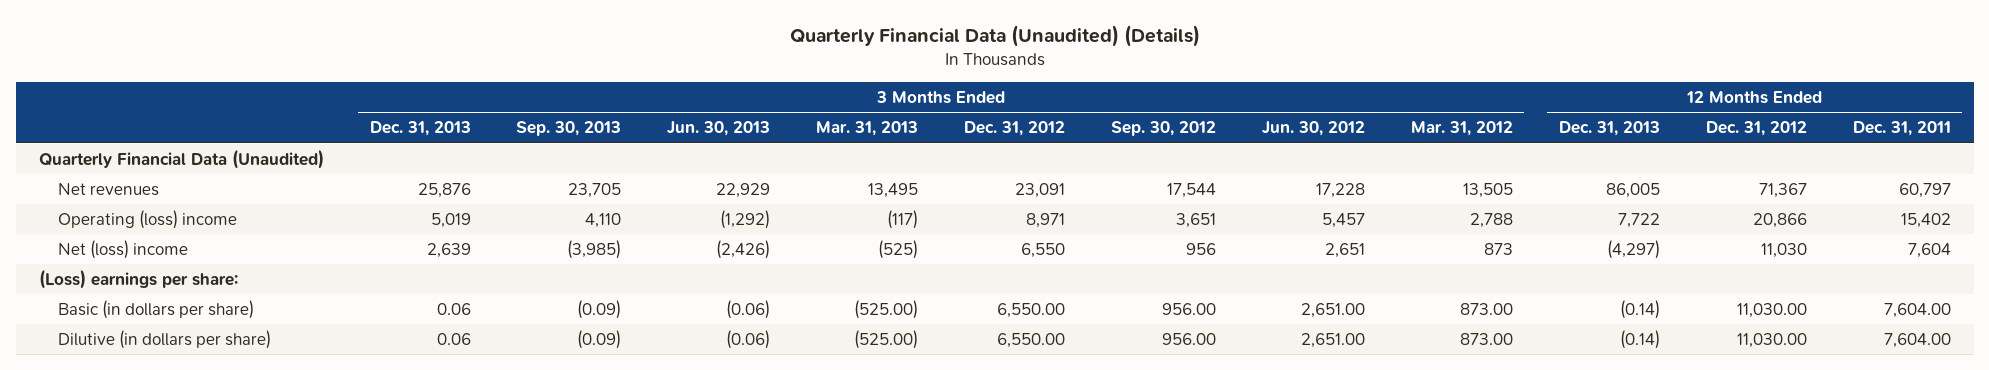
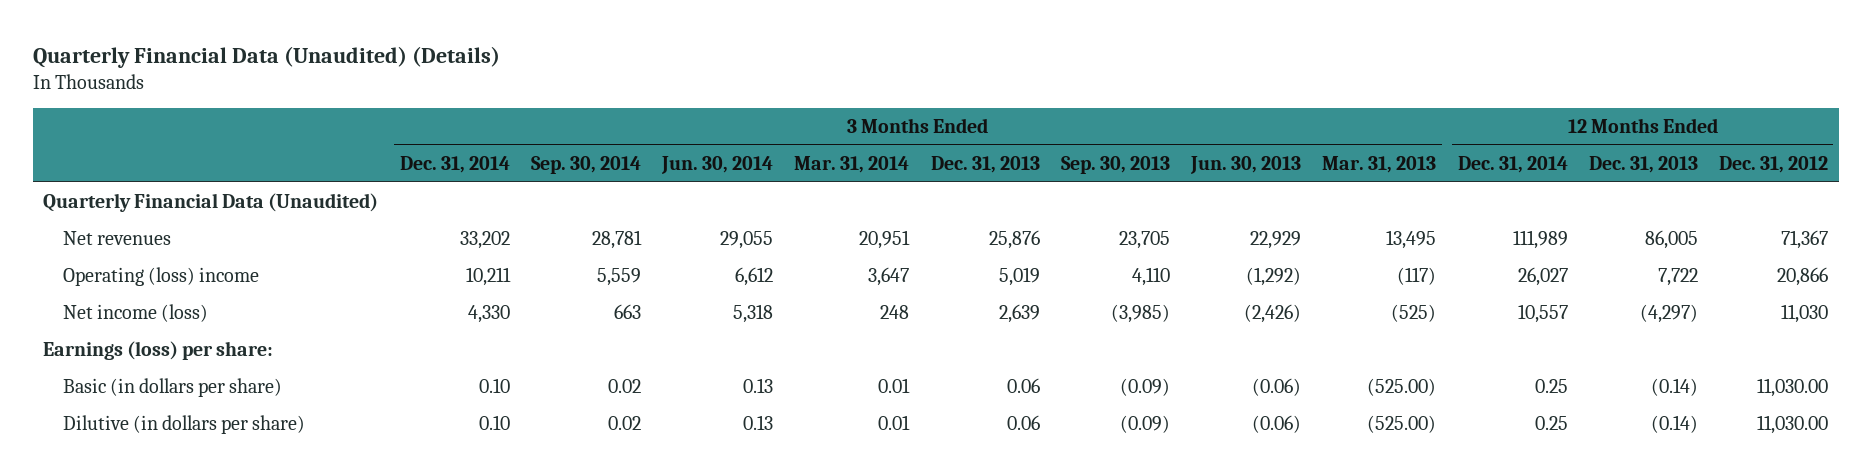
[964,121,1066,137] Dec. 31, 2012 -> none
[1111,121,1217,137] Sep. 30, 2012 -> none
[1261,121,1365,137] Jun. 30, 2012 -> none
[1410,121,1513,137] Mar. 31, 2012 -> none
[1852,121,1951,137] Dec. 31, 2011 -> none
none -> [399,155,510,173] Dec. 31, 2014
none -> [530,155,641,174] Sep. 30, 2014
none -> [661,155,774,174] Jun. 30, 2014
none -> [794,155,910,173] Mar. 31, 2014
none -> [1457,155,1568,173] Dec. 31, 2014
[57,239,188,259] Net (loss) income -> [62,303,208,322] Net income (loss)
[38,268,238,289] (Loss) earnings per share: -> [43,340,274,360] Earnings (loss) per share:

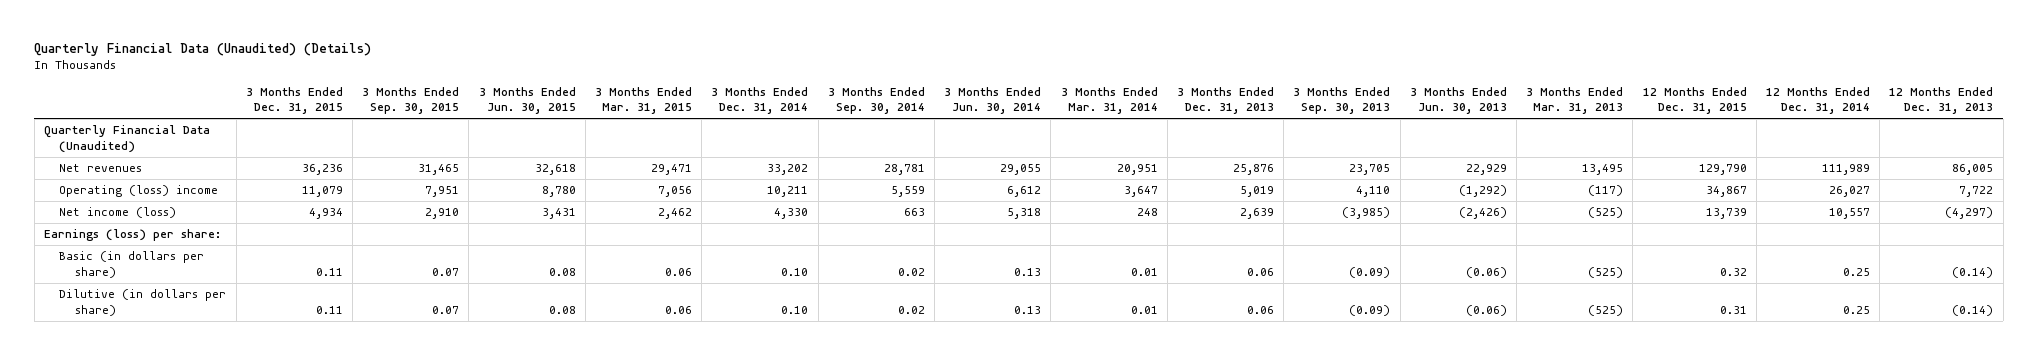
[1719,155,1829,173] Dec. 31, 2012 -> none
none -> [245,87,343,115] 3 Months Ended Dec. 31, 2015
none -> [362,87,460,115] 3 Months Ended Sep. 30, 2015
none -> [478,87,576,115] 3 Months Ended Jun. 30, 2015
none -> [595,87,693,115] 3 Months Ended Mar. 31, 2015
none -> [1642,87,1747,115] 12 Months Ended Dec. 31, 2015
[1367,377,1437,396] (525.00) -> [1588,266,1624,278] (525)
[1367,414,1437,433] (525.00) -> [1588,304,1624,316] (525)

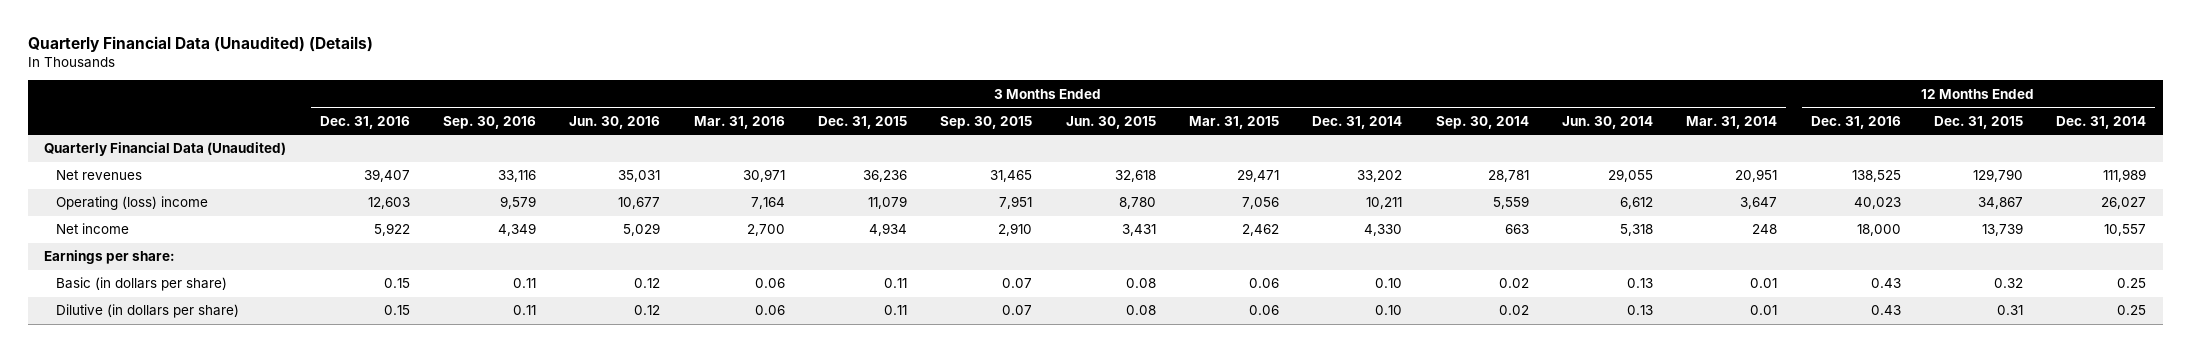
[1177,87,1275,115] 3 Months Ended Dec. 31, 2013 -> none
[1293,87,1391,115] 3 Months Ended Sep. 30, 2013 -> none
[1409,87,1507,115] 3 Months Ended Jun. 30, 2013 -> none
[1526,87,1624,115] 3 Months Ended Mar. 31, 2013 -> none
[1889,87,1994,115] 12 Months Ended Dec. 31, 2013 -> none
none -> [319,115,410,129] Dec. 31, 2016
none -> [442,115,536,129] Sep. 30, 2016
none -> [569,115,661,129] Jun. 30, 2016
none -> [693,115,785,129] Mar. 31, 2016
none -> [1810,115,1901,129] Dec. 31, 2016
[59,207,177,219] Net income (loss) -> [55,223,129,235] Net income
[43,229,221,242] Earnings (loss) per share: -> [44,250,176,265] Earnings per share:

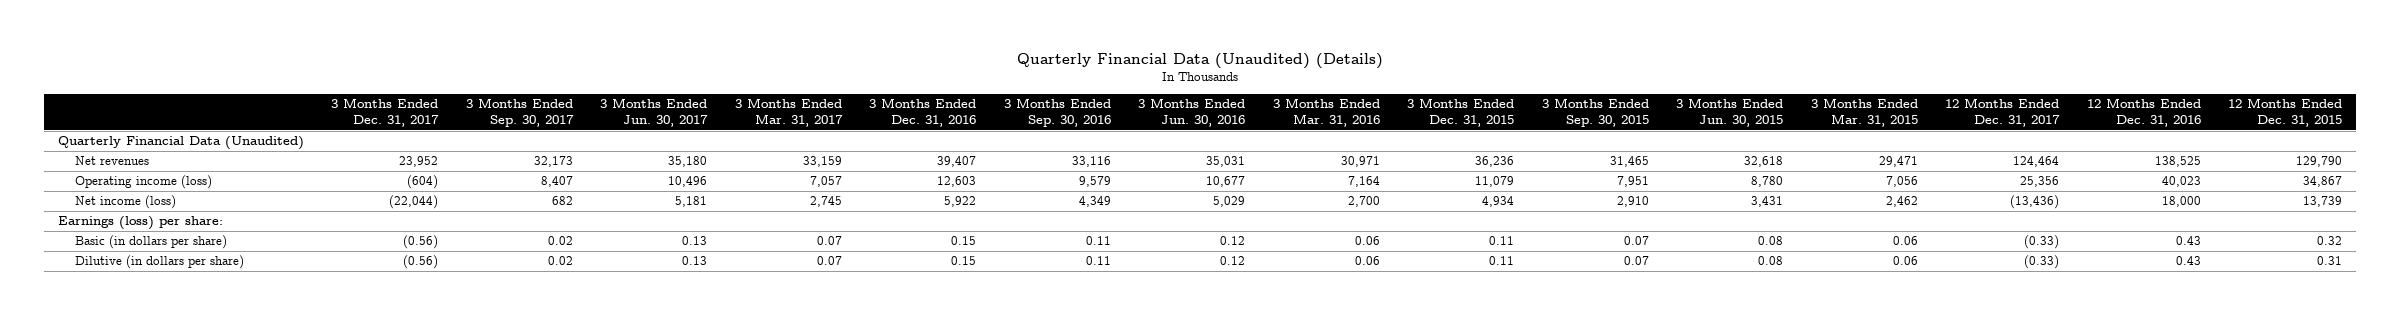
[1312,115,1403,129] Dec. 31, 2014 -> none
[1435,115,1529,129] Sep. 30, 2014 -> none
[1561,115,1653,129] Jun. 30, 2014 -> none
[1686,115,1778,129] Mar. 31, 2014 -> none
[2056,115,2147,129] Dec. 31, 2014 -> none
none -> [331,98,440,128] 3 Months Ended Dec. 31, 2017
none -> [465,98,574,128] 3 Months Ended Sep. 30, 2017
none -> [600,98,709,128] 3 Months Ended Jun. 30, 2017
none -> [734,98,843,128] 3 Months Ended Mar. 31, 2017
none -> [1945,98,2061,128] 12 Months Ended Dec. 31, 2017
[55,196,208,211] Operating (loss) income -> [75,175,213,190] Operating income (loss)
[55,223,129,235] Net income -> [75,195,177,210] Net income (loss)
[44,250,176,265] Earnings per share: -> [57,216,223,231] Earnings (loss) per share:

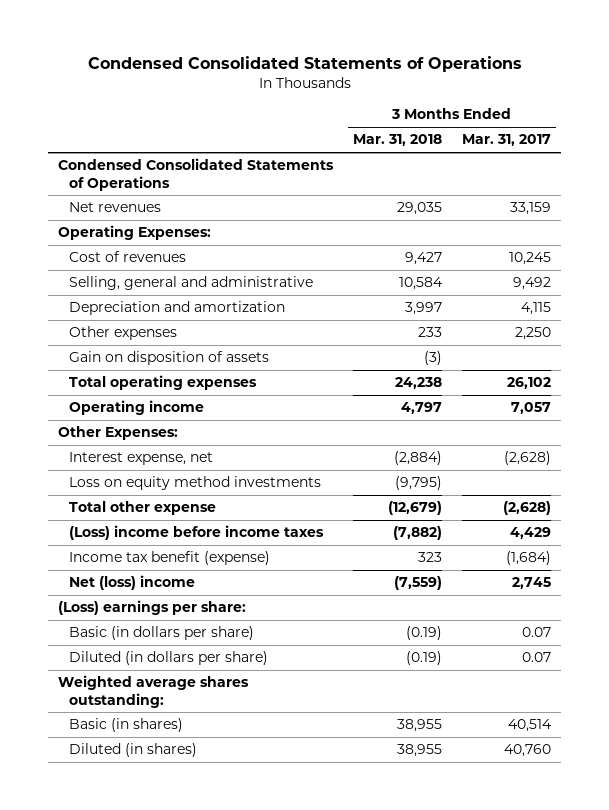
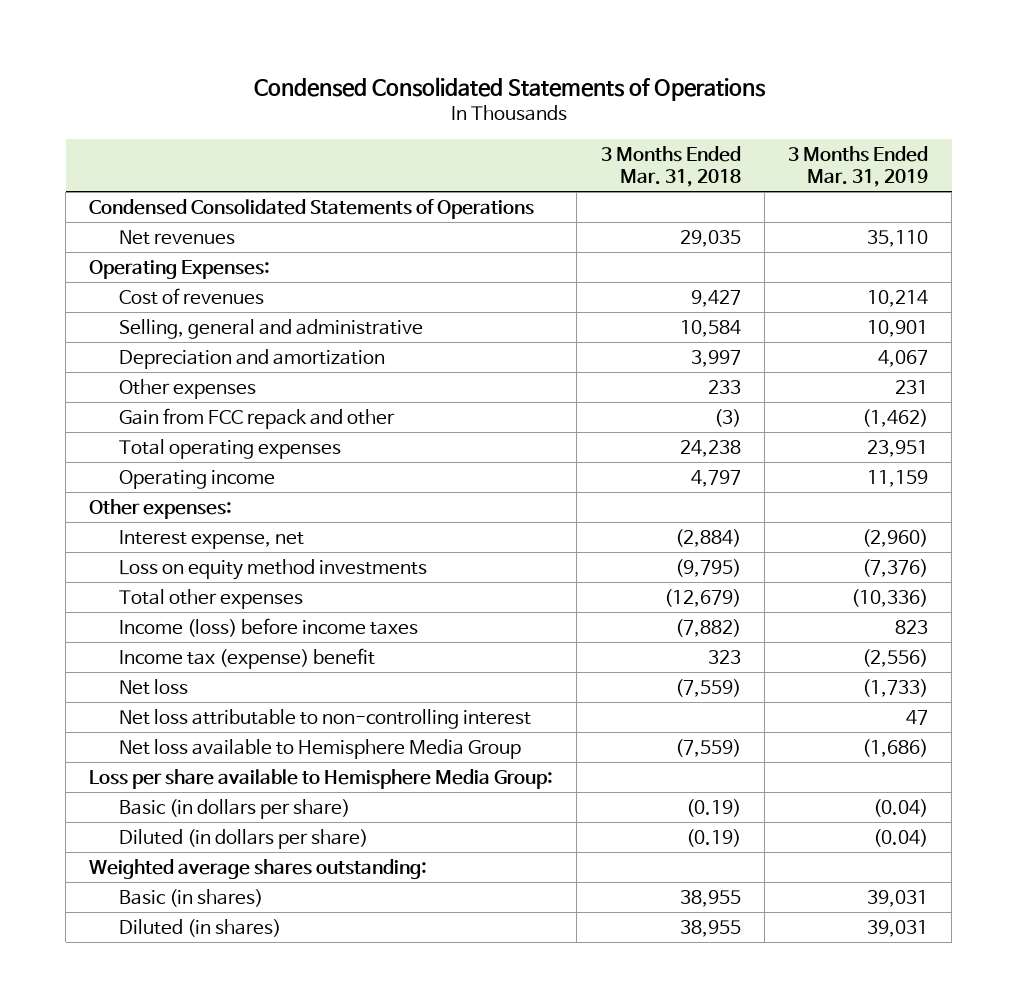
[462,134,552,147] Mar. 31, 2017 -> none
none -> [787,145,928,187] 3 Months Ended Mar. 31, 2019
[68,351,269,366] Gain on disposition of assets -> none
none -> [119,407,396,429] Gain from FCC repack and other
[57,426,178,441] Other Expenses: -> [89,498,233,519] Other expenses:
[68,501,216,516] Total other expense -> [119,588,304,609] Total other expenses
[68,525,324,541] (Loss) income before income taxes -> [119,617,419,637] Income (loss) before income taxes
[68,551,270,566] Income tax benefit (expense) -> [119,647,376,669] Income tax (expense) benefit
none -> [119,678,189,695] Net loss
none -> [119,708,532,729] Net loss attributable to non-controlling interest
[68,575,195,591] Net (loss) income -> [119,738,522,759] Net loss available to Hemisphere Media Group
[57,600,246,616] (Loss) earnings per share: -> [89,768,554,789] Loss per share available to Hemisphere Media Group:

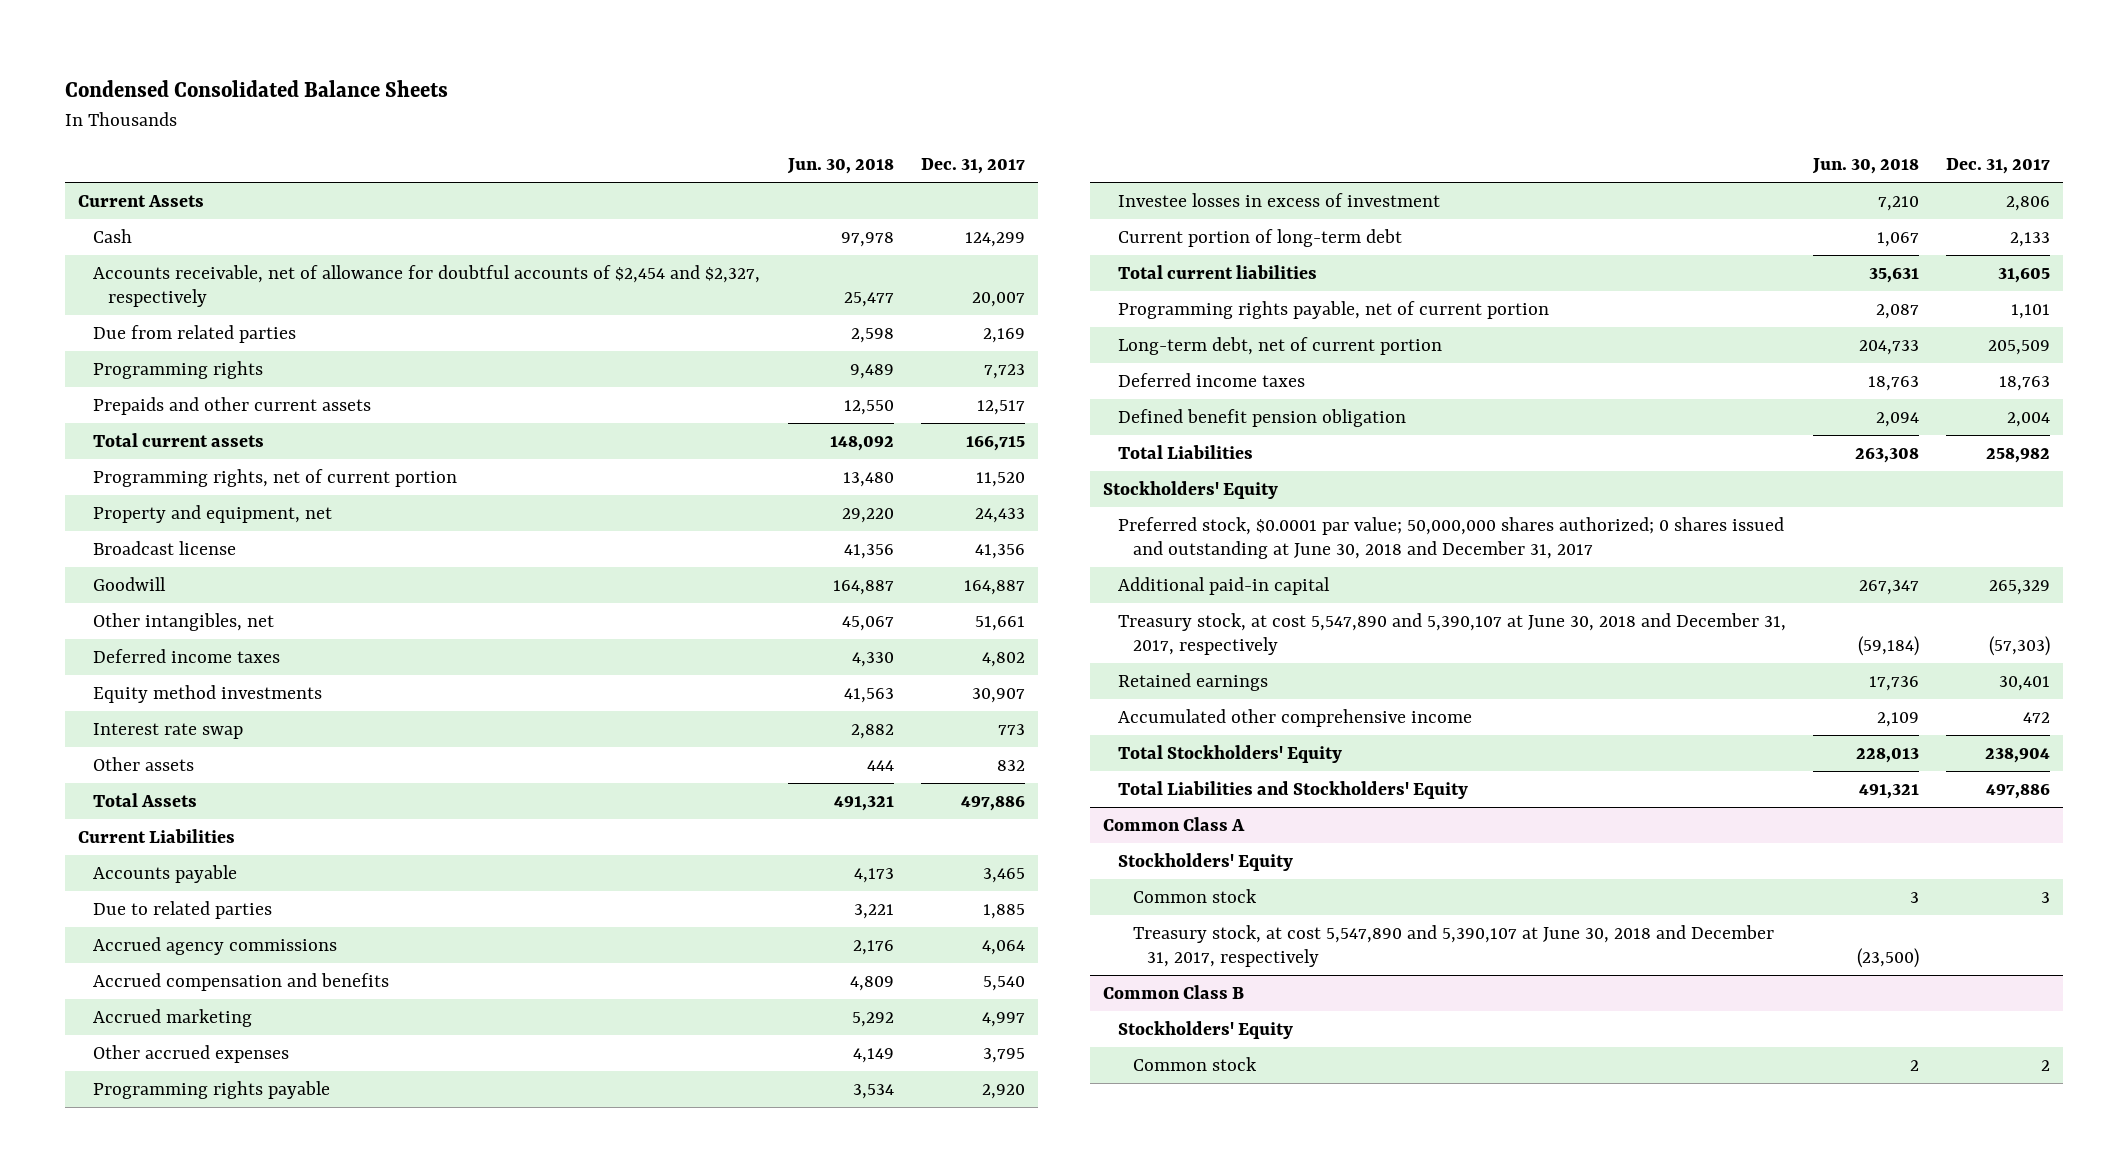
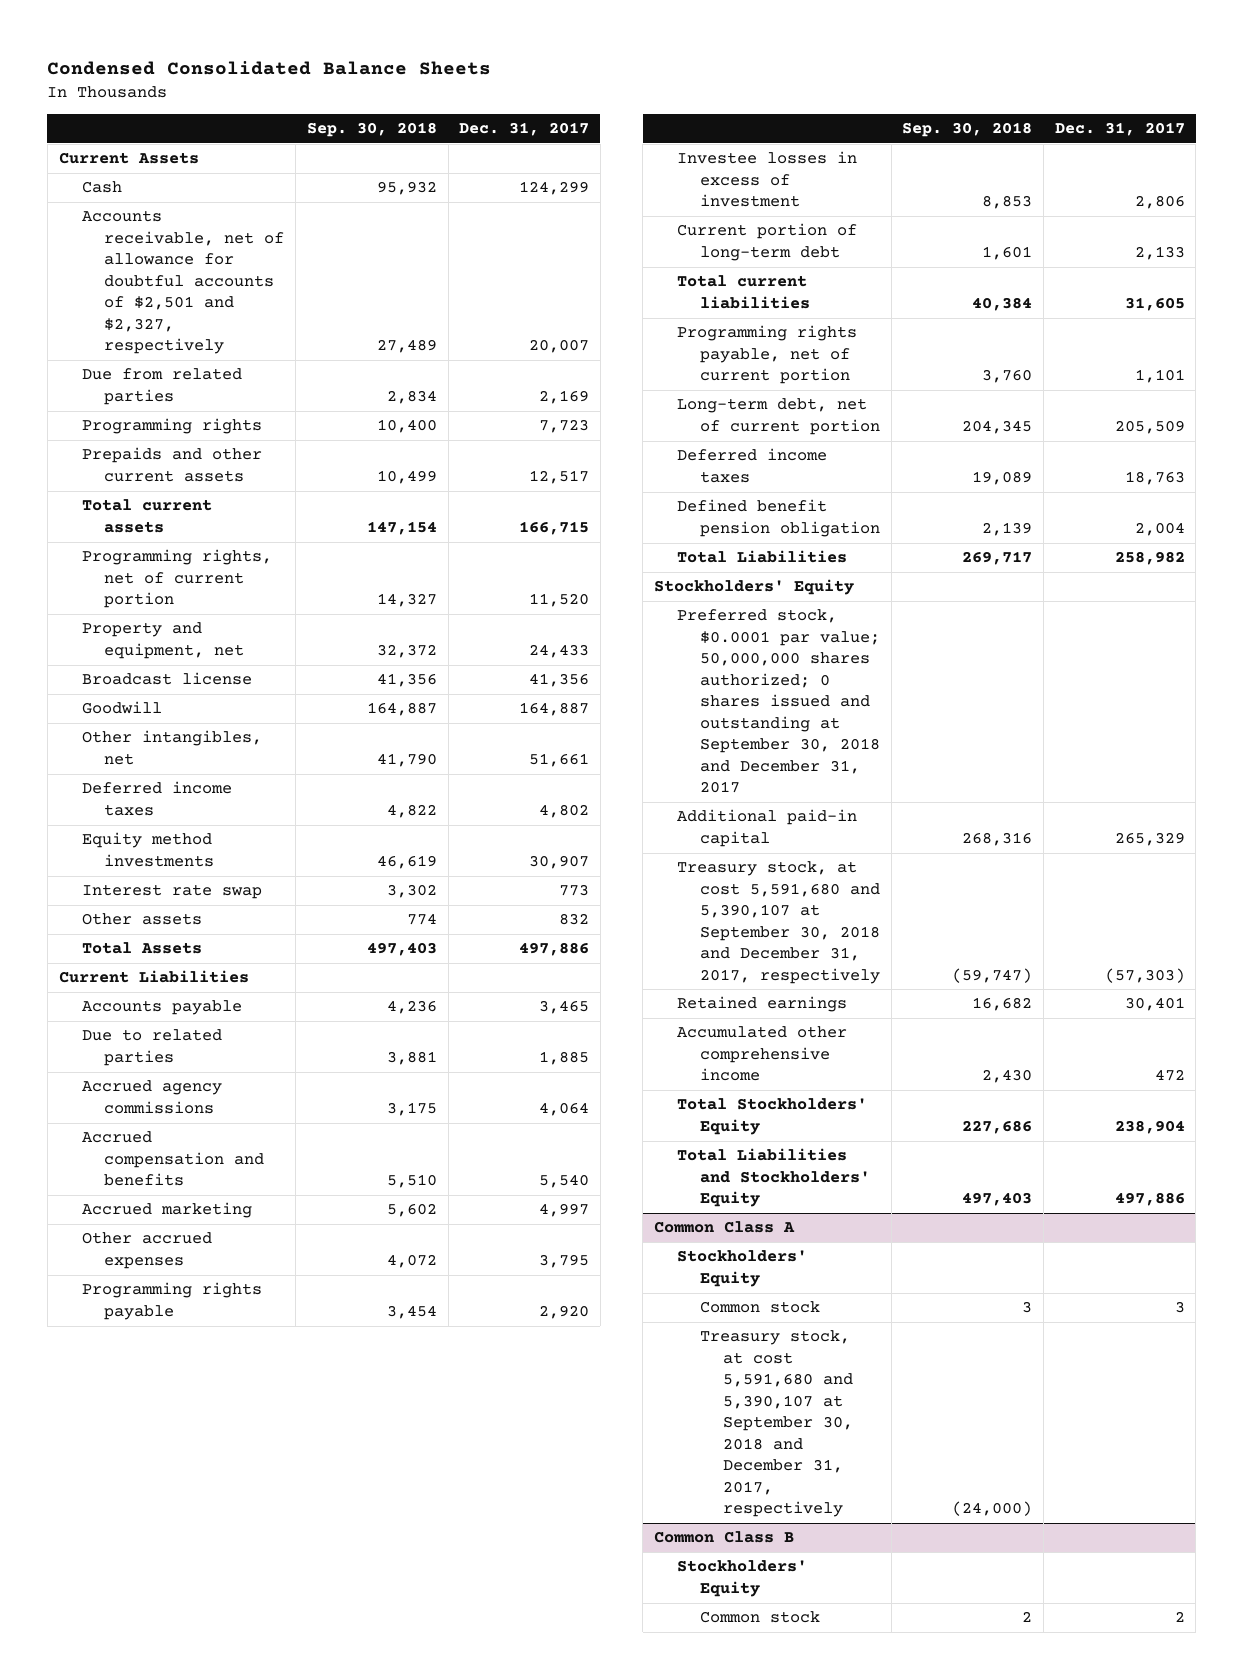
[786,158,894,175] Jun. 30, 2018 -> none
none -> [306,122,437,138] Sep. 30, 2018
[93,264,761,308] Accounts receivable, net of allowance for doubtful accounts of $2,454 and $2,327, respectively -> [81,210,285,355] Accounts receivable, net of allowance for doubtful accounts of $2,501 and $2,327, respectively
[1118,516,1785,560] Preferred stock, $0.0001 par value; 50,000,000 shares authorized; 0 shares issued and outstanding at June 30, 2018 and December 31, 2017 -> [676,609,880,793] Preferred stock, $0.0001 par value; 50,000,000 shares authorized; 0 shares issued and outstanding at September 30, 2018 and December 31, 2017
[1118,612,1787,656] Treasury stock, at cost 5,547,890 and 5,390,107 at June 30, 2018 and December 31, 2017, respectively -> [676,861,880,984] Treasury stock, at cost 5,591,680 and 5,390,107 at September 30, 2018 and December 31, 2017, respectively
[1132,924,1774,968] Treasury stock, at cost 5,547,890 and 5,390,107 at June 30, 2018 and December 31, 2017, respectively -> [699,1330,853,1517] Treasury stock, at cost 5,591,680 and 5,390,107 at September 30, 2018 and December 31, 2017, respectively

